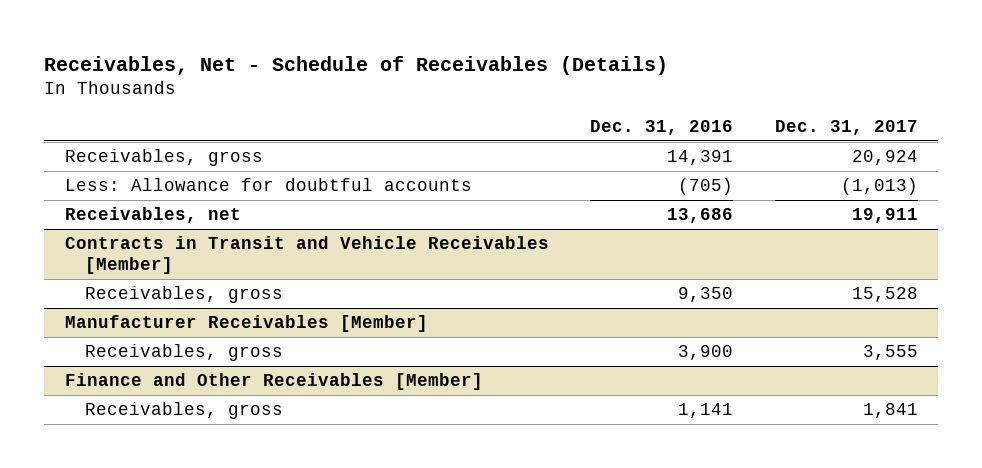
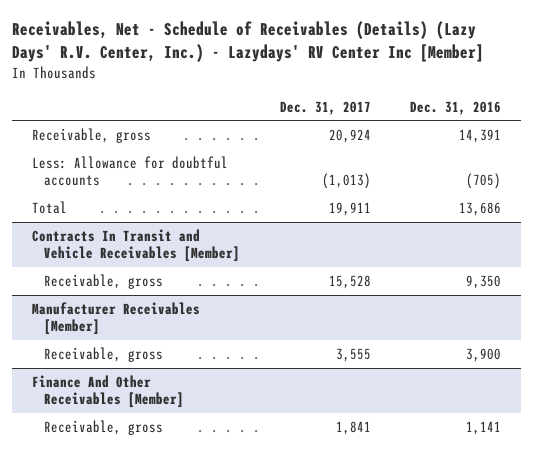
[43,55,668,75] Receivables, Net - Schedule of Receivables (Details) -> [12,21,485,63] Receivables, Net - Schedule of Receivables (Details) (Lazy Days' R.V. Center, Inc.) - Lazydays' RV Center Inc [Member]
[64,149,263,167] Receivables, gross -> [32,127,152,143] Receivable, gross
[64,207,241,224] Receivables, net -> [32,200,68,214] Total
[64,236,549,274] Contracts in Transit and Vehicle Receivables [Member] -> [32,228,240,263] Contracts In Transit and Vehicle Receivables [Member]
[84,286,283,304] Receivables, gross -> [43,273,163,289] Receivable, gross
[84,344,283,362] Receivables, gross -> [43,346,163,362] Receivable, gross
[64,373,483,391] Finance and Other Receivables [Member] -> [32,374,184,409] Finance And Other Receivables [Member]
[84,402,283,420] Receivables, gross -> [43,419,163,435] Receivable, gross

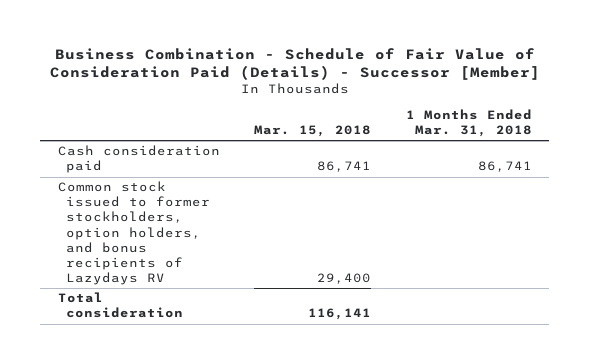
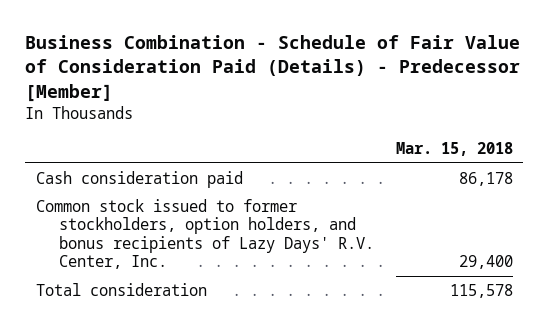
[49,47,540,81] Business Combination - Schedule of Fair Value of Consideration Paid (Details) - Successor [Member] -> [25,35,521,102] Business Combination - Schedule of Fair Value of Consideration Paid (Details) - Predecessor [Member]
[405,109,532,138] 1 Months Ended Mar. 31, 2018 -> none
[317,161,372,173] 86,741 -> [458,171,513,186] 86,178
[57,181,211,285] Common stock issued to former stockholders, option holders, and bonus recipients of Lazydays RV -> [35,198,375,270] Common stock issued to former stockholders, option holders, and bonus recipients of Lazy Days' R.V. Center, Inc.
[308,308,372,321] 116,141 -> [449,283,513,298] 115,578

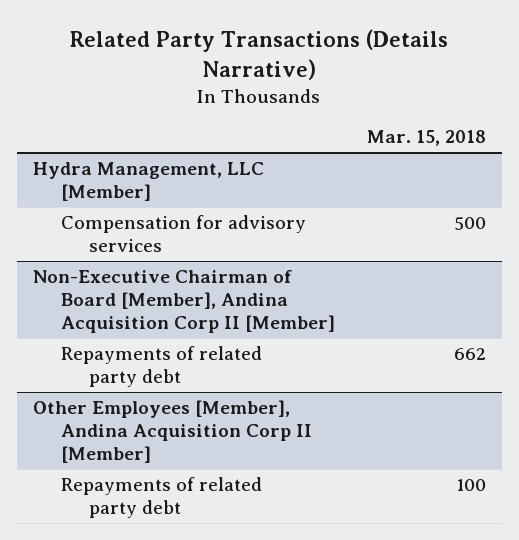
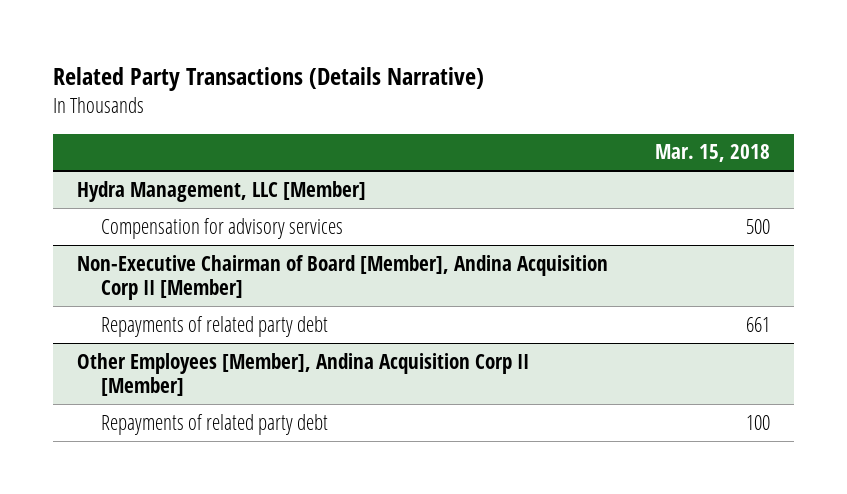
[453,347,486,360] 662 -> [746,316,771,332] 661

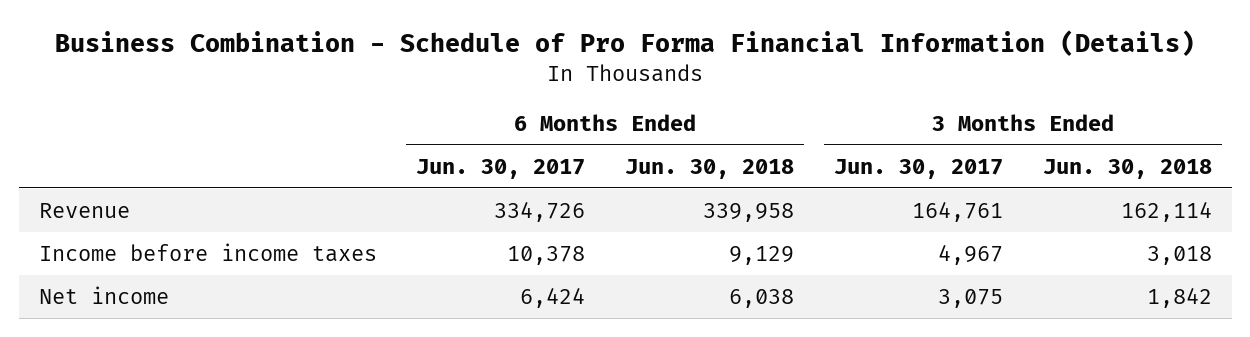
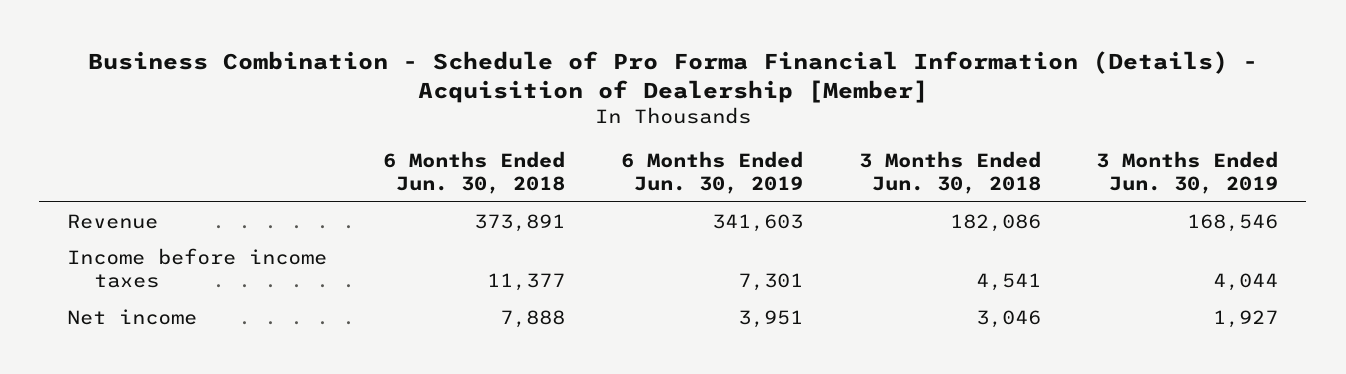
[55,29,1196,56] Business Combination - Schedule of Pro Forma Financial Information (Details) -> [87,50,1258,103] Business Combination - Schedule of Pro Forma Financial Information (Details) - Acquisition of Dealership [Member]
[416,158,586,179] Jun. 30, 2017 -> none
[834,158,1004,179] Jun. 30, 2017 -> none
none -> [620,150,803,195] 6 Months Ended Jun. 30, 2019
none -> [1096,150,1279,195] 3 Months Ended Jun. 30, 2019
[703,202,795,222] 339,958 -> [474,213,566,232] 373,891
[1120,201,1212,222] 162,114 -> [949,213,1041,232] 182,086
[729,245,795,265] 9,129 -> [487,273,566,292] 11,377
[1146,245,1212,265] 3,018 -> [975,273,1041,292] 4,541
[729,288,795,308] 6,038 -> [500,309,566,328] 7,888
[1146,287,1212,308] 1,842 -> [975,309,1041,328] 3,046

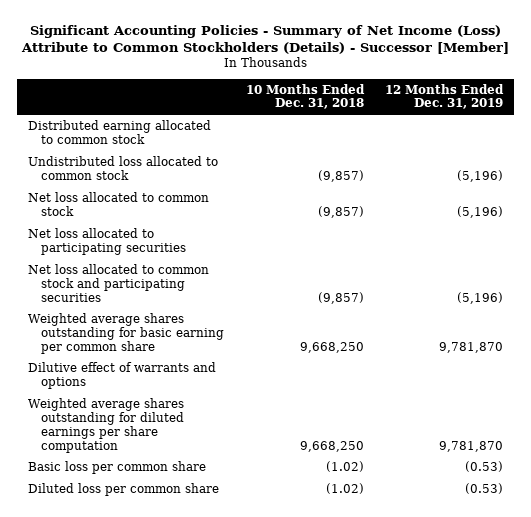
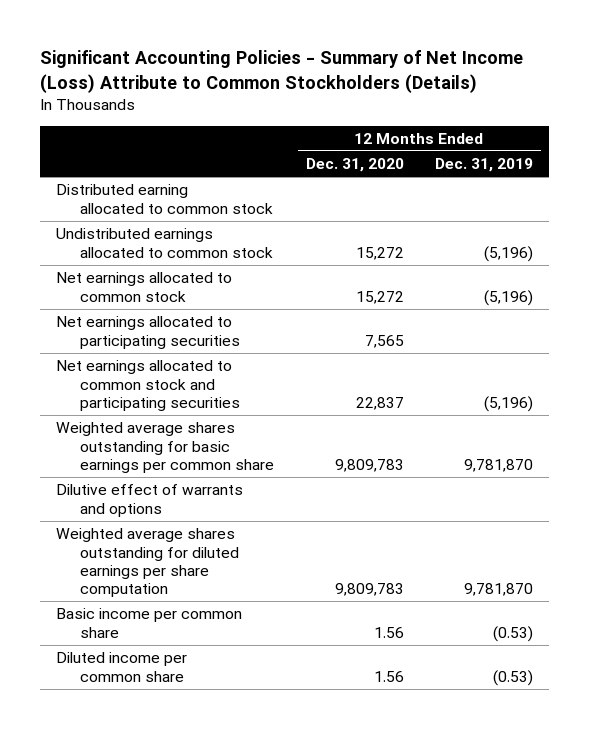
[20,24,509,55] Significant Accounting Policies - Summary of Net Income (Loss) Attribute to Common Stockholders (Details) - Successor [Member] -> [39,50,523,93] Significant Accounting Policies - Summary of Net Income (Loss) Attribute to Common Stockholders (Details)
[245,83,365,110] 10 Months Ended Dec. 31, 2018 -> none
none -> [305,158,404,173] Dec. 31, 2020
[27,155,218,180] Undistributed loss allocated to common stock -> [55,228,273,258] Undistributed earnings allocated to common stock
[27,191,209,216] Net loss allocated to common stock -> [55,272,232,302] Net earnings allocated to common stock
[27,227,186,255] Net loss allocated to participating securities -> [55,316,240,349] Net earnings allocated to participating securities
[27,263,209,302] Net loss allocated to common stock and participating securities -> [55,360,240,411] Net earnings allocated to common stock and participating securities
[27,312,224,354] Weighted average shares outstanding for basic earning per common share -> [55,422,274,473] Weighted average shares outstanding for basic earnings per common share
[27,460,206,474] Basic loss per common share -> [55,608,242,638] Basic income per common share
[27,482,219,496] Diluted loss per common share -> [55,652,187,682] Diluted income per common share

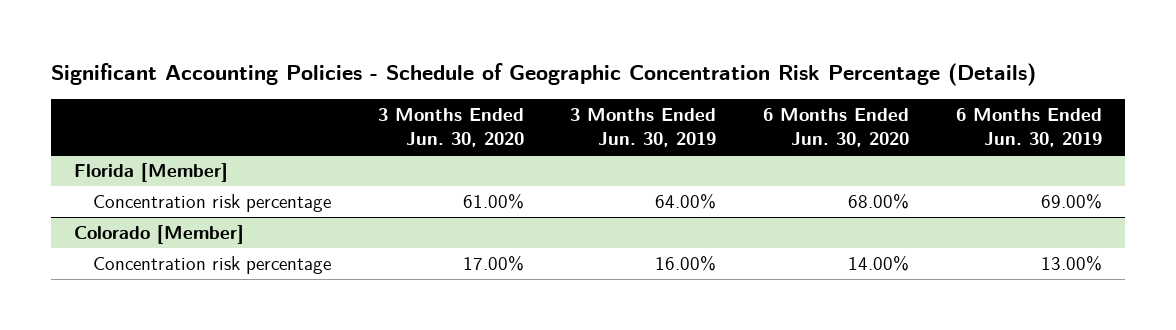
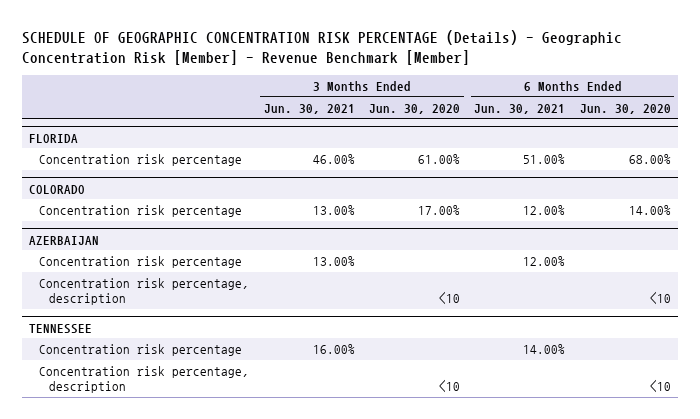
[51,63,1037,87] Significant Accounting Policies - Schedule of Geographic Concentration Risk Percentage (Details) -> [22,30,623,66] SCHEDULE OF GEOGRAPHIC CONCENTRATION RISK PERCENTAGE (Details) - Geographic Concentration Risk [Member] - Revenue Benchmark [Member]
[570,108,717,148] 3 Months Ended Jun. 30, 2019 -> none
[955,108,1102,148] 6 Months Ended Jun. 30, 2019 -> none
none -> [263,103,355,114] Jun. 30, 2021
none -> [474,103,566,114] Jun. 30, 2021
[74,163,229,183] Florida [Member] -> [29,133,79,143] FLORIDA
[74,225,245,245] Colorado [Member] -> [29,184,86,194] COLORADO
none -> [29,235,100,245] AZERBAIJAN
none -> [39,255,243,268] Concentration risk percentage
none -> [39,277,250,306] Concentration risk percentage, description
none -> [29,323,93,334] TENNESSEE
none -> [39,343,243,356] Concentration risk percentage
none -> [39,365,250,394] Concentration risk percentage, description

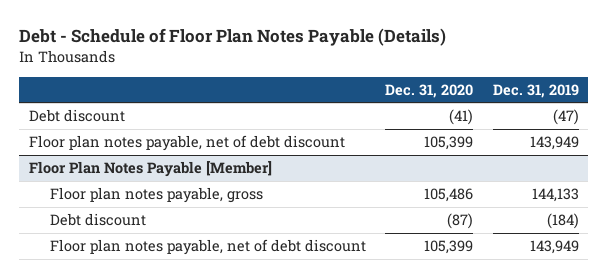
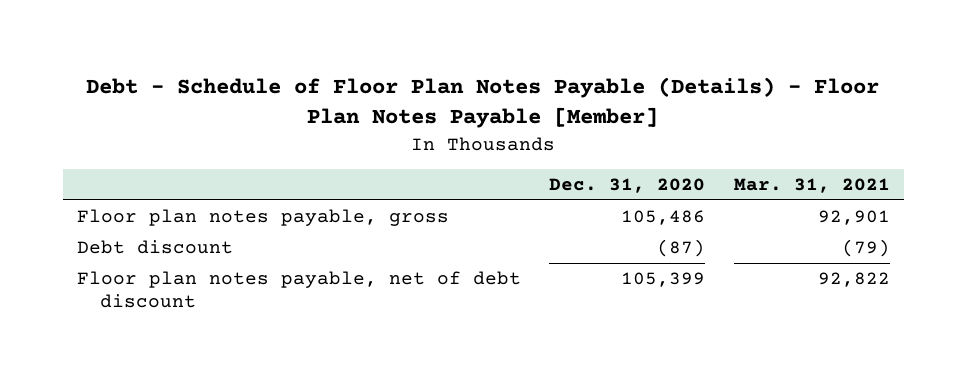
[19,27,447,46] Debt - Schedule of Floor Plan Notes Payable (Details) -> [86,77,880,129] Debt - Schedule of Floor Plan Notes Payable (Details) - Floor Plan Notes Payable [Member]
[492,83,579,98] Dec. 31, 2019 -> none
none -> [733,178,890,194] Mar. 31, 2021
[28,109,125,123] Debt discount -> none
[28,135,345,152] Floor plan notes payable, net of debt discount -> none
[28,161,272,178] Floor Plan Notes Payable [Member] -> none

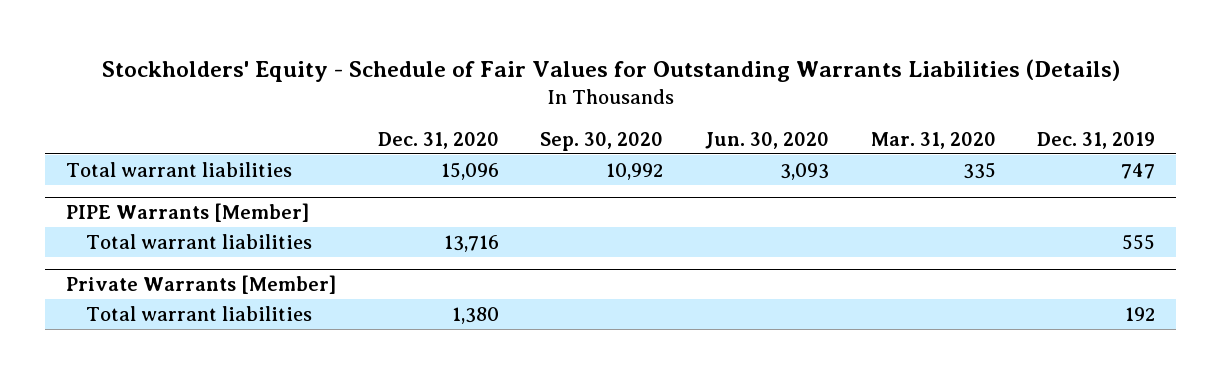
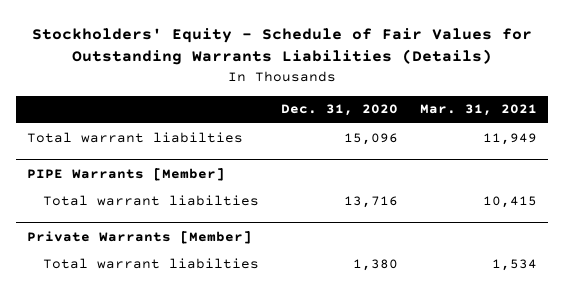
[540,131,664,151] Sep. 30, 2020 -> none
[705,131,830,149] Jun. 30, 2020 -> none
[870,131,996,149] Mar. 31, 2020 -> none
[1037,131,1156,149] Dec. 31, 2019 -> none
none -> [420,104,538,117] Mar. 31, 2021
[66,161,293,177] Total warrant liabilities -> [27,131,244,143] Total warrant liabilties
[86,233,313,249] Total warrant liabilities -> [42,194,259,206] Total warrant liabilties
[86,305,313,321] Total warrant liabilities -> [42,257,259,269] Total warrant liabilties

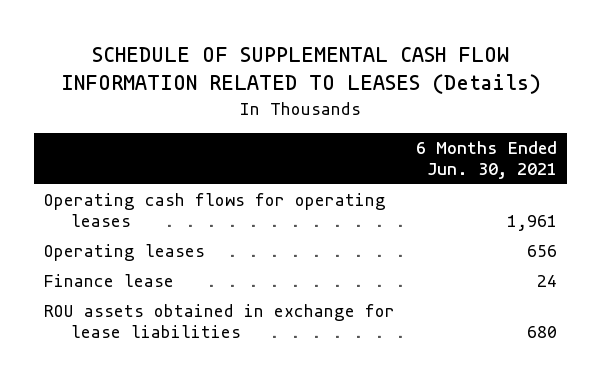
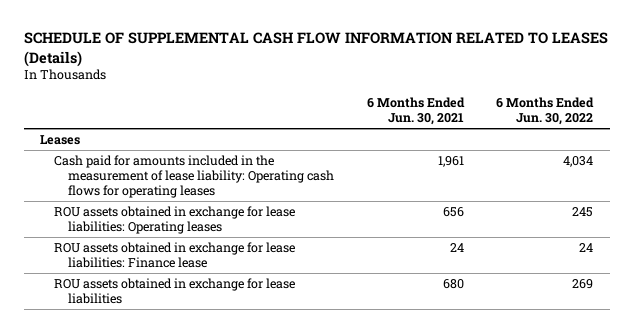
none -> [496,97,595,125] 6 Months Ended Jun. 30, 2022
none -> [40,135,81,146] Leases
[44,193,387,228] Operating cash flows for operating leases -> [54,155,335,198] Cash paid for amounts included in the measurement of lease liability: Operating cash flows for operating leases
[44,244,206,262] Operating leases -> [54,206,296,234] ROU assets obtained in exchange for lease liabilities: Operating leases
[44,274,175,288] Finance lease -> [54,242,296,268] ROU assets obtained in exchange for lease liabilities: Finance lease

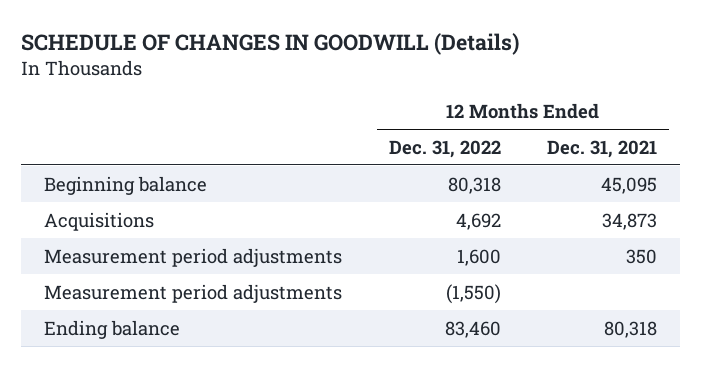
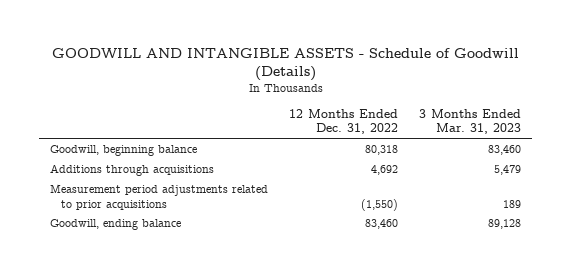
[21,32,520,55] SCHEDULE OF CHANGES IN GOODWILL (Details) -> [51,47,519,82] GOODWILL AND INTANGIBLE ASSETS - Schedule of Goodwill (Details)
[547,139,658,158] Dec. 31, 2021 -> none
none -> [419,108,522,135] 3 Months Ended Mar. 31, 2023
[44,283,343,303] Measurement period adjustments -> none
[44,175,208,195] Beginning balance -> [50,144,198,156] Goodwill, beginning balance
[44,211,155,231] Acquisitions -> [50,163,215,176] Additions through acquisitions
[44,247,343,267] Measurement period adjustments -> [50,183,269,210] Measurement period adjustments related to prior acquisitions
[456,248,501,266] 1,600 -> [361,198,399,211] (1,550)
[44,319,181,339] Ending balance -> [50,218,182,230] Goodwill, ending balance

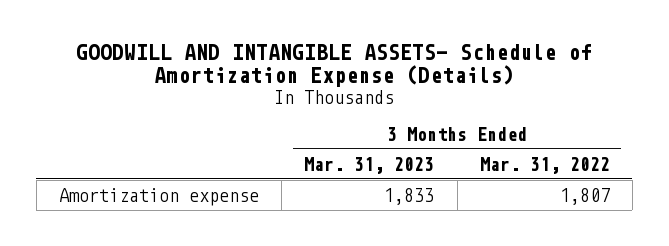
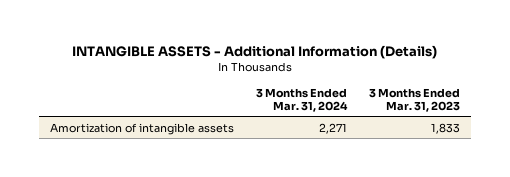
[76,43,593,88] GOODWILL AND INTANGIBLE ASSETS- Schedule of Amortization Expense (Details) -> [72,44,438,59] INTANGIBLE ASSETS - Additional Information (Details)
[479,156,610,174] Mar. 31, 2022 -> none
none -> [256,87,349,112] 3 Months Ended Mar. 31, 2024
[58,187,259,206] Amortization expense -> [49,122,234,135] Amortization of intangible assets

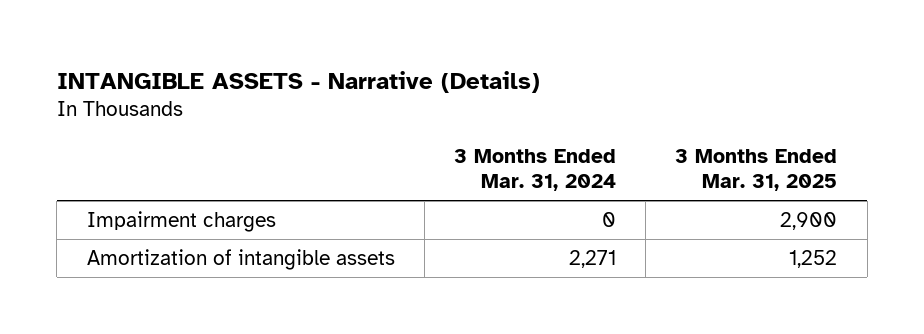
[72,44,438,59] INTANGIBLE ASSETS - Additional Information (Details) -> [56,70,540,93] INTANGIBLE ASSETS - Narrative (Details)
[369,87,461,112] 3 Months Ended Mar. 31, 2023 -> none
none -> [675,149,838,192] 3 Months Ended Mar. 31, 2025
none -> [86,211,276,233] Impairment charges

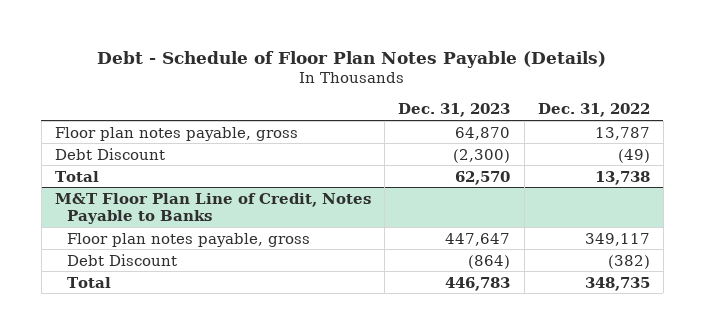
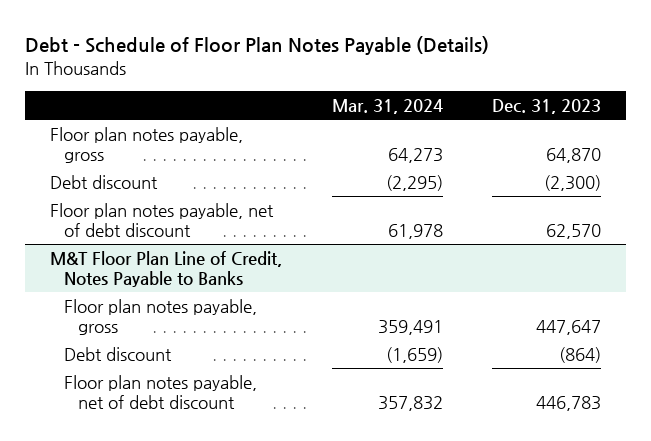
[537,103,650,118] Dec. 31, 2022 -> none
none -> [331,98,443,114] Mar. 31, 2024
[55,147,166,160] Debt Discount -> [50,175,159,190] Debt discount
[55,170,100,182] Total -> [50,203,275,238] Floor plan notes payable, net of debt discount
[66,253,177,266] Debt Discount -> [64,347,173,362] Debt discount
[66,276,111,288] Total -> [64,375,258,410] Floor plan notes payable, net of debt discount

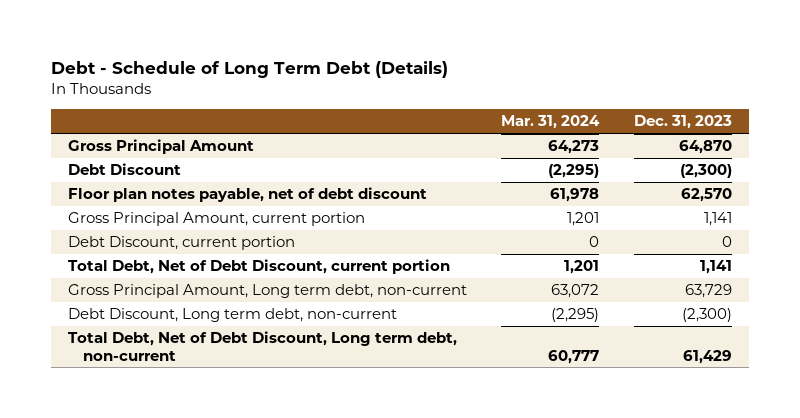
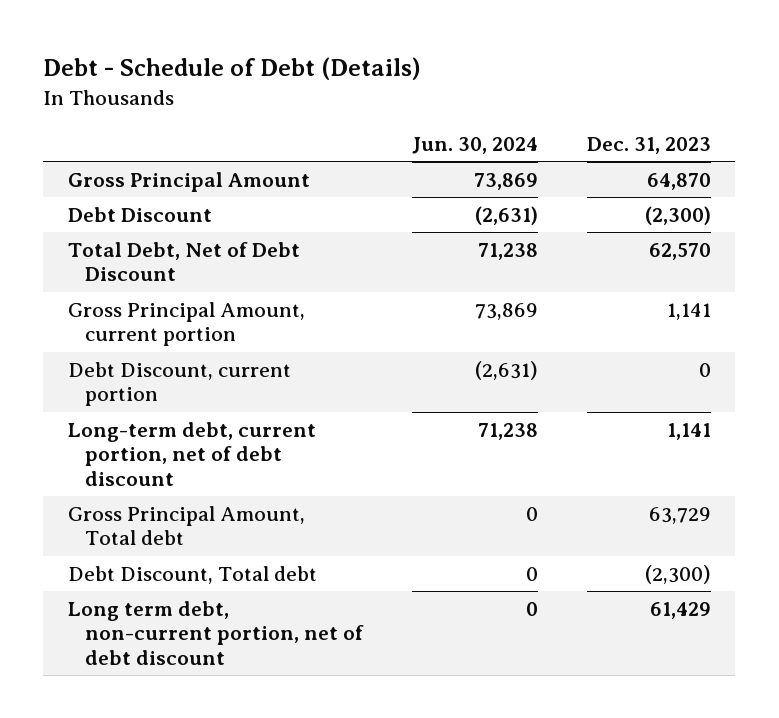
[50,61,448,79] Debt - Schedule of Long Term Debt (Details) -> [43,57,422,81] Debt - Schedule of Debt (Details)
[501,115,601,130] Mar. 31, 2024 -> none
none -> [411,136,538,154] Jun. 30, 2024
[68,187,428,203] Floor plan notes payable, net of debt discount -> [67,241,300,282] Total Debt, Net of Debt Discount
[68,259,451,275] Total Debt, Net of Debt Discount, current portion -> [67,421,316,486] Long-term debt, current portion, net of debt discount
[68,284,468,299] Gross Principal Amount, Long term debt, non-current -> [67,505,305,546] Gross Principal Amount, Total debt
[68,308,398,323] Debt Discount, Long term debt, non-current -> [67,565,317,584] Debt Discount, Total debt
[68,331,458,361] Total Debt, Net of Debt Discount, Long term debt, non-current -> [67,600,364,665] Long term debt, non-current portion, net of debt discount

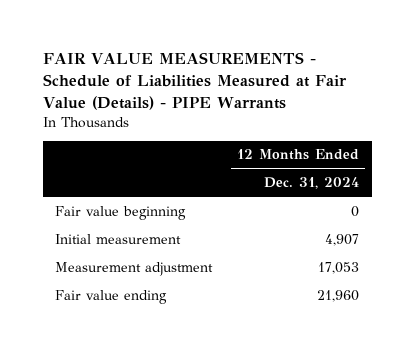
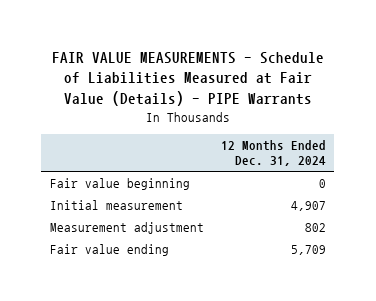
[318,261,360,274] 17,053 -> [304,223,326,233] 802
[317,289,360,302] 21,960 -> [290,245,326,256] 5,709

